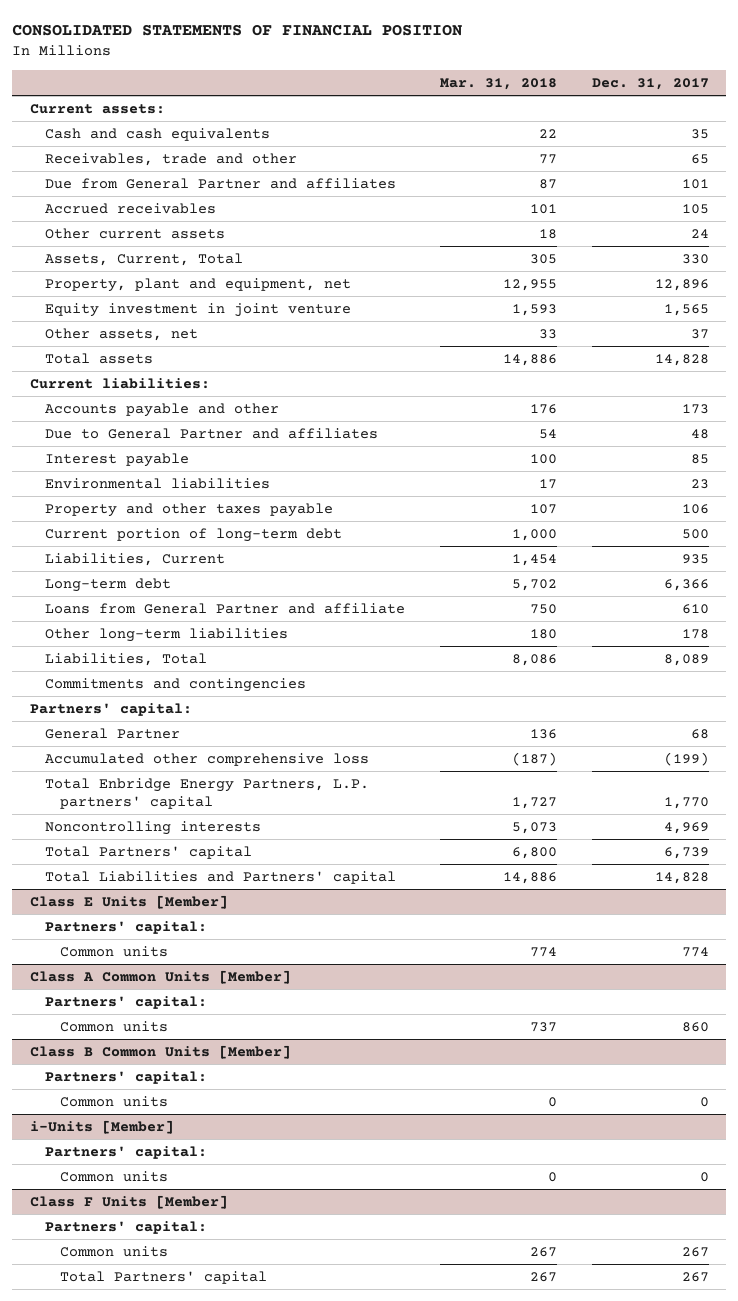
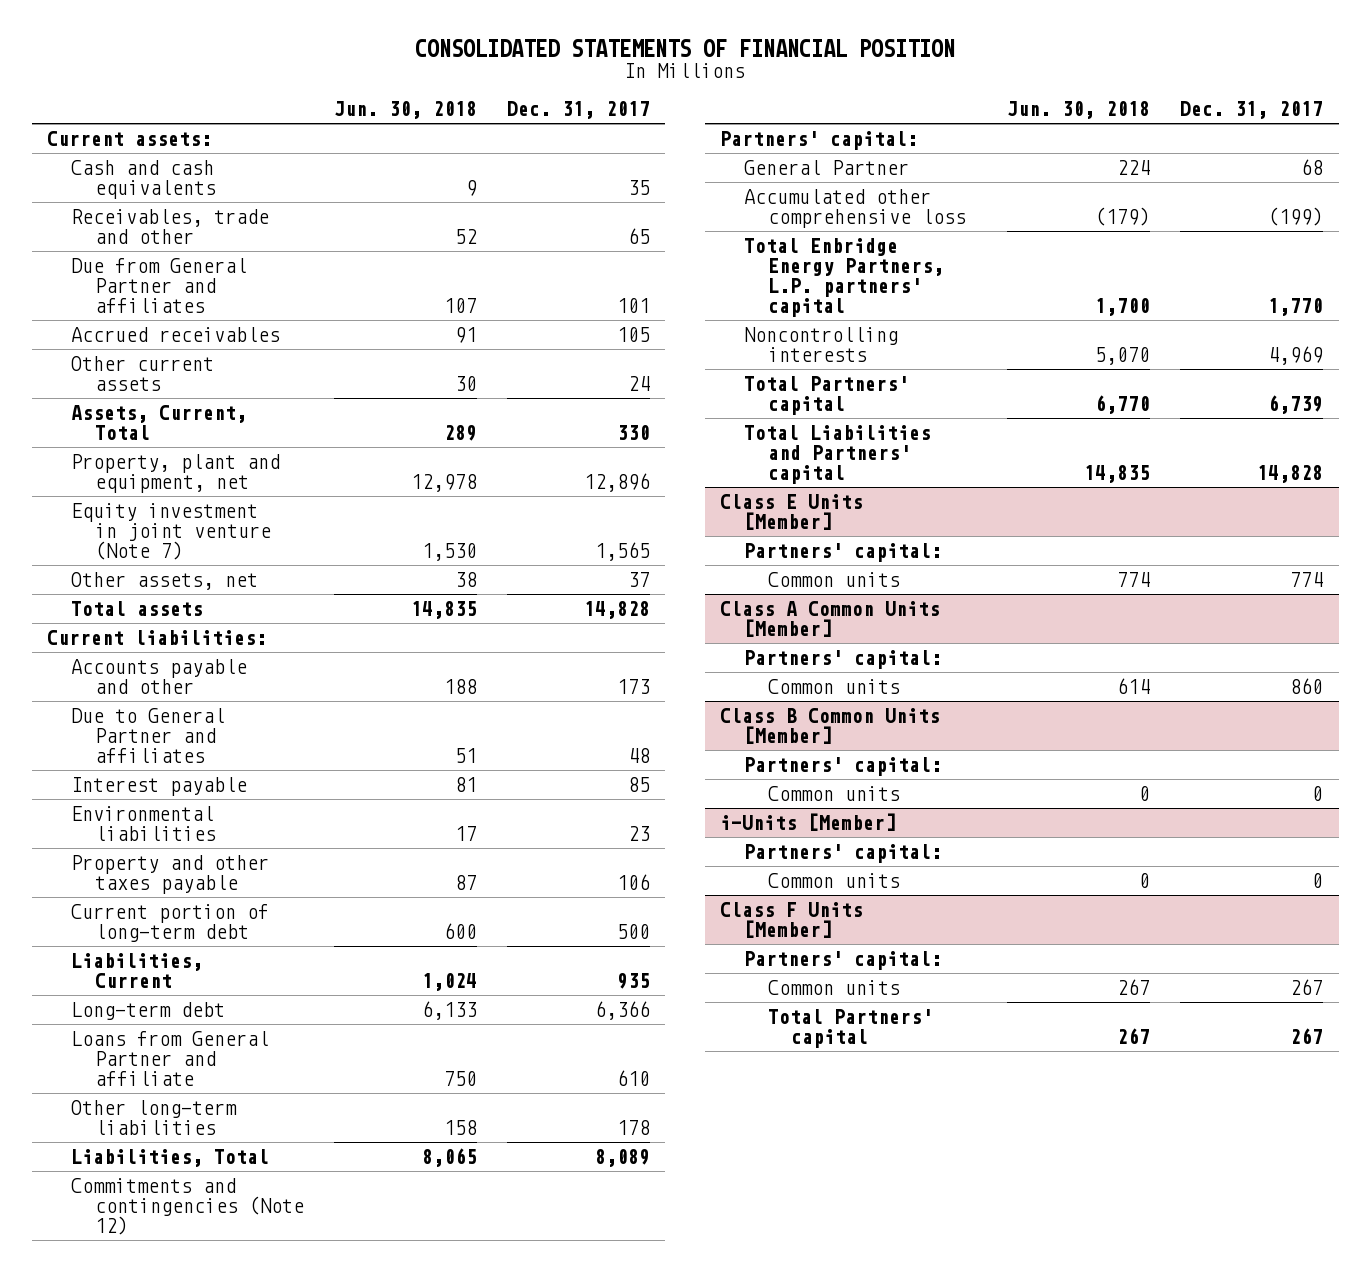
[439,78,557,91] Mar. 31, 2018 -> none
none -> [333,101,477,120] Jun. 30, 2018
[45,302,352,317] Equity investment in joint venture -> [70,502,271,560] Equity investment in joint venture (Note 7)
[45,677,307,692] Commitments and contingencies -> [70,1177,304,1235] Commitments and contingencies (Note 12)

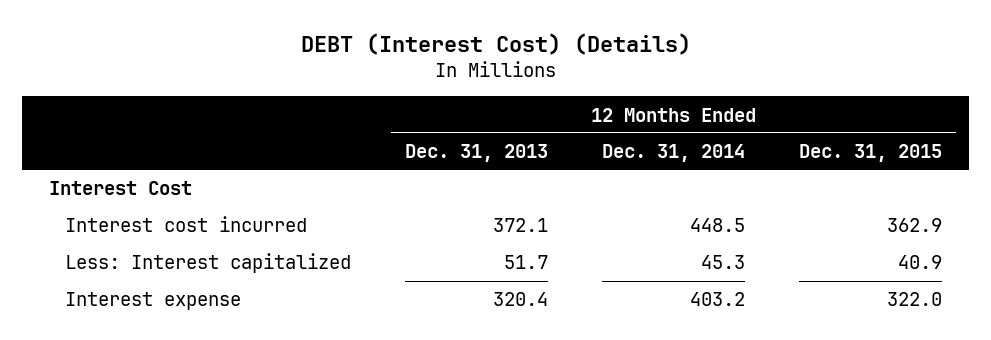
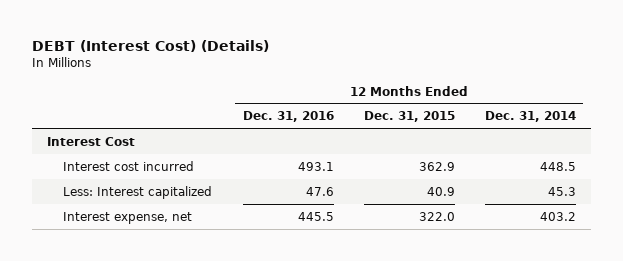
[404,144,548,163] Dec. 31, 2013 -> none
none -> [242,111,334,123] Dec. 31, 2016
[64,292,241,311] Interest expense -> [63,211,193,224] Interest expense, net

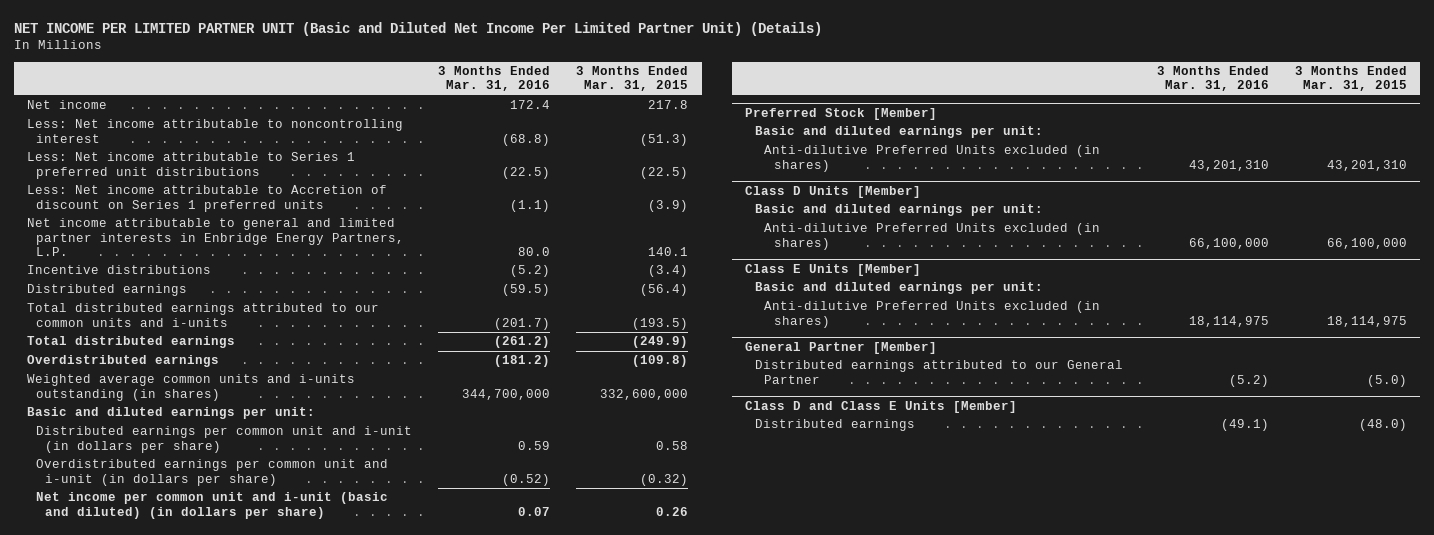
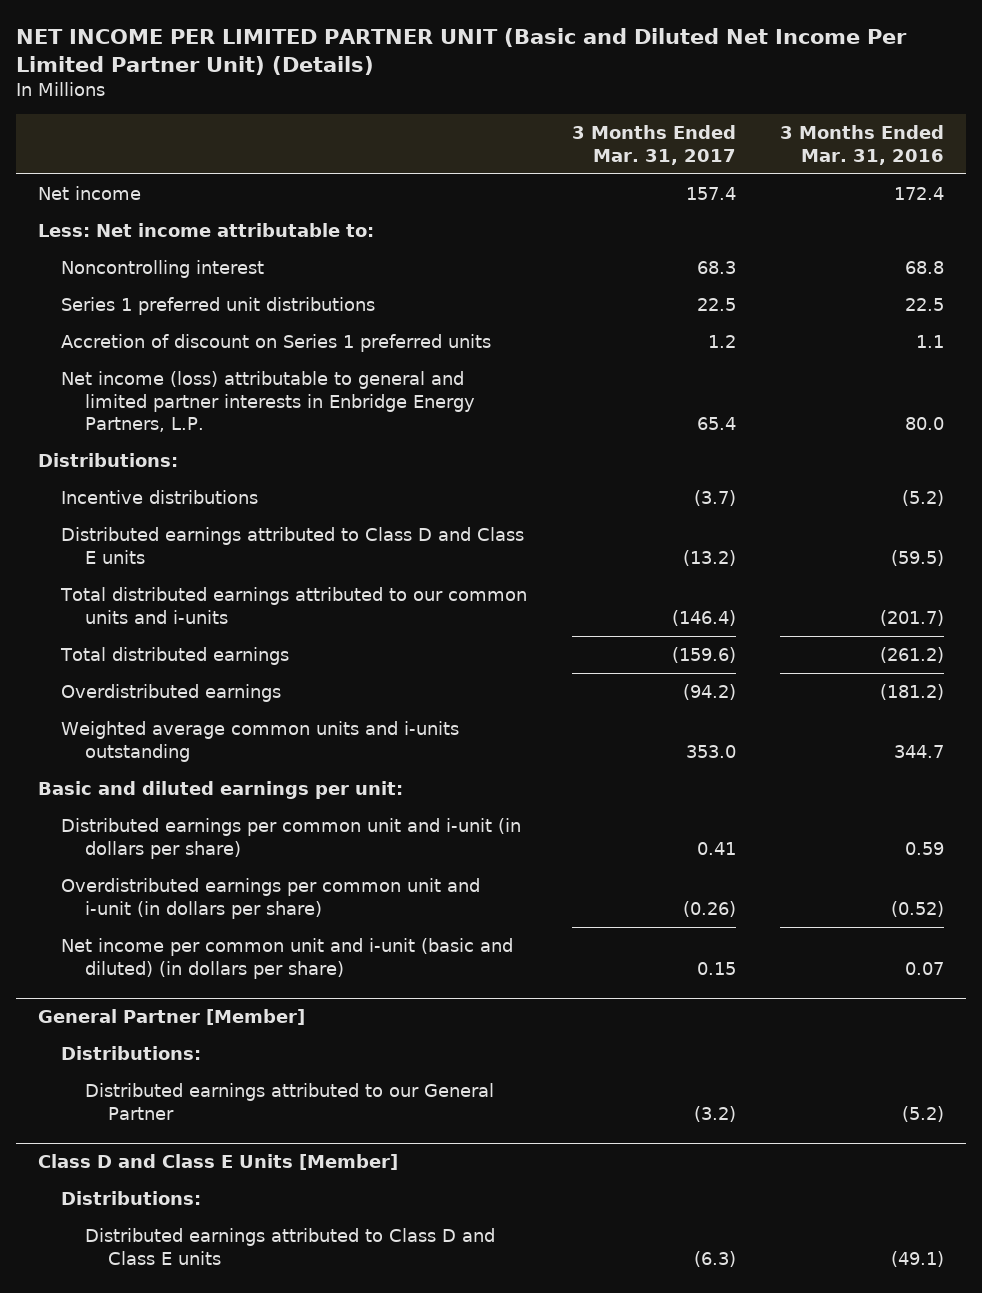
[576,65,689,92] 3 Months Ended Mar. 31, 2015 -> none
none -> [571,125,736,165] 3 Months Ended Mar. 31, 2017
none -> [37,223,374,238] Less: Net income attributable to:
[26,119,403,143] Less: Net income attributable to noncontrolling interest -> [61,260,265,279] Noncontrolling interest
[502,133,551,146] (68.8) -> [905,261,945,275] 68.8
[26,152,355,179] Less: Net income attributable to Series 1 preferred unit distributions -> [61,297,376,316] Series 1 preferred unit distributions
[502,166,551,179] (22.5) -> [905,298,945,312] 22.5
[26,185,387,212] Less: Net income attributable to Accretion of discount on Series 1 preferred units -> [61,334,492,353] Accretion of discount on Series 1 preferred units
[510,199,551,212] (1.1) -> [916,335,945,349] 1.1
[26,218,405,257] Net income attributable to general and limited partner interests in Enbridge Energy Partners, L.P. -> [61,371,475,433] Net income (loss) attributable to general and limited partner interests in Enbridge Energy Partners, L.P.
none -> [37,453,178,468] Distributions:
[26,284,187,297] Distributed earnings -> [61,527,525,564] Distributed earnings attributed to Class D and Class E units
[26,374,355,401] Weighted average common units and i-units outstanding (in shares) -> [61,721,460,762] Weighted average common units and i-units outstanding
[462,388,551,400] 344,700,000 -> [894,744,945,758] 344.7
[745,107,938,120] Preferred Stock [Member] -> none
[754,126,1043,139] Basic and diluted earnings per unit: -> none
[764,145,1101,172] Anti-dilutive Preferred Units excluded (in shares) -> none
[745,185,922,198] Class D Units [Member] -> none
[754,204,1043,217] Basic and diluted earnings per unit: -> none
[764,223,1101,250] Anti-dilutive Preferred Units excluded (in shares) -> none
[745,263,922,276] Class E Units [Member] -> none
[754,282,1043,295] Basic and diluted earnings per unit: -> none
[764,301,1101,328] Anti-dilutive Preferred Units excluded (in shares) -> none
none -> [61,1046,202,1061] Distributions:
none -> [61,1191,202,1206] Distributions:
[754,419,915,432] Distributed earnings -> [84,1228,495,1265] Distributed earnings attributed to Class D and Class E units

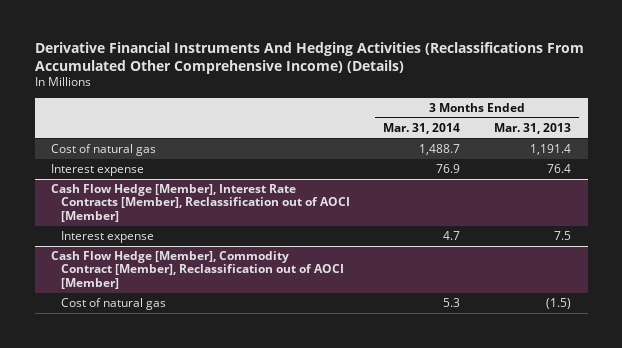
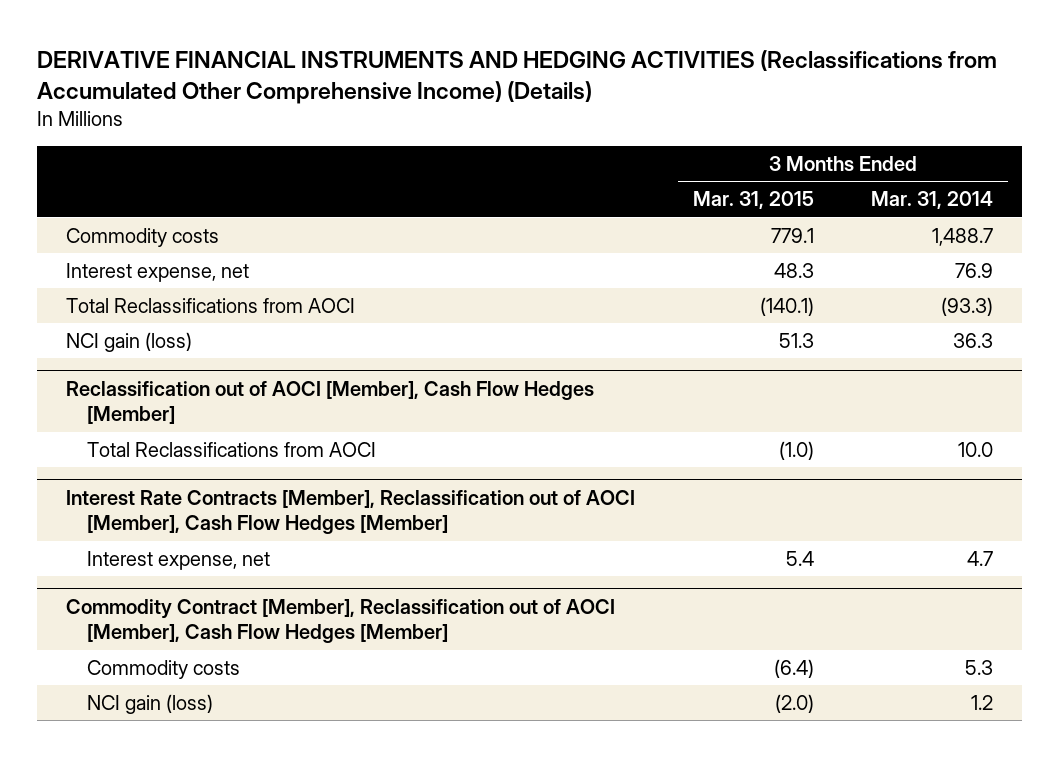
[34,41,584,74] Derivative Financial Instruments And Hedging Activities (Reclassifications From Accumulated Other Comprehensive Income) (Details) -> [37,50,998,105] DERIVATIVE FINANCIAL INSTRUMENTS AND HEDGING ACTIVITIES (Reclassifications from Accumulated Other Comprehensive Income) (Details)
[493,122,571,134] Mar. 31, 2013 -> none
none -> [692,191,814,210] Mar. 31, 2015
[51,144,157,157] Cost of natural gas -> [66,227,220,247] Commodity costs
[51,164,145,177] Interest expense -> [66,262,250,282] Interest expense, net
none -> [66,297,356,313] Total Reclassifications from AOCI
none -> [66,331,193,352] NCI gain (loss)
none -> [66,380,595,425] Reclassification out of AOCI [Member], Cash Flow Hedges [Member]
none -> [86,441,376,457] Total Reclassifications from AOCI
[51,184,350,222] Cash Flow Hedge [Member], Interest Rate Contracts [Member], Reclassification out of AOCI [Member] -> [66,489,636,535] Interest Rate Contracts [Member], Reclassification out of AOCI [Member], Cash Flow Hedges [Member]
[60,231,154,244] Interest expense -> [86,550,270,570] Interest expense, net
[51,251,344,289] Cash Flow Hedge [Member], Commodity Contract [Member], Reclassification out of AOCI [Member] -> [66,598,616,644] Commodity Contract [Member], Reclassification out of AOCI [Member], Cash Flow Hedges [Member]
[60,298,166,311] Cost of natural gas -> [86,659,240,679] Commodity costs
none -> [86,693,213,714] NCI gain (loss)

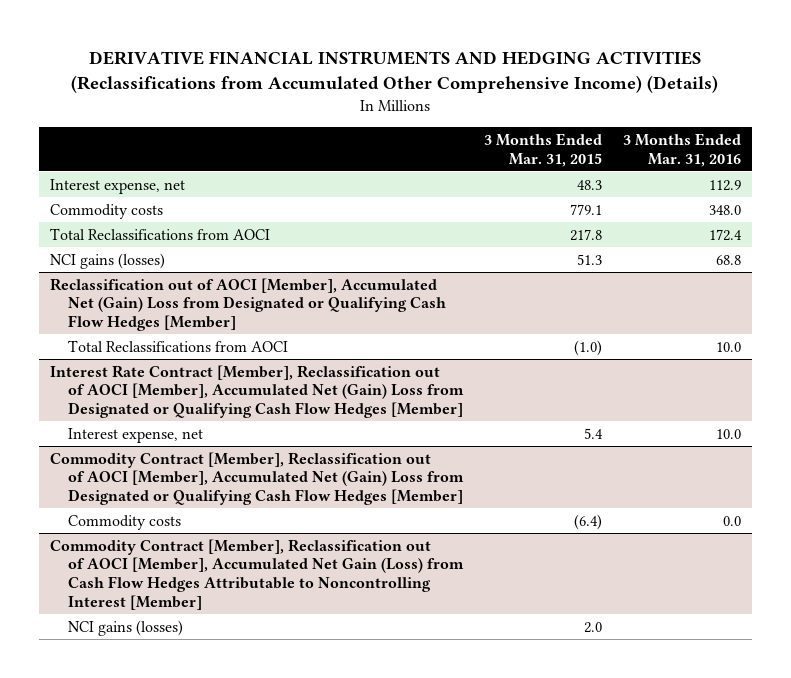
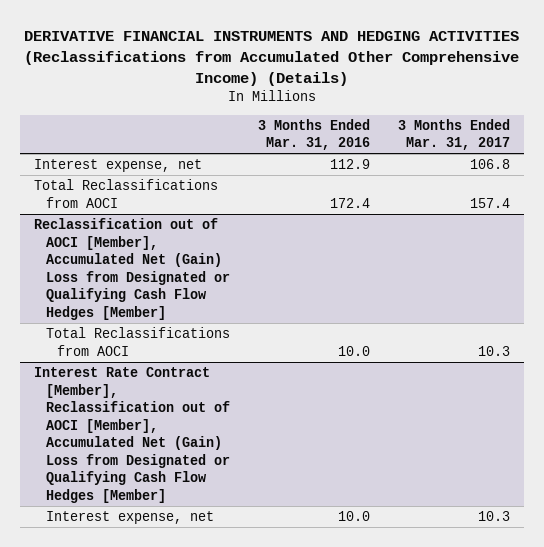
[483,132,602,167] 3 Months Ended Mar. 31, 2015 -> none
none -> [398,118,511,151] 3 Months Ended Mar. 31, 2017
[49,203,163,219] Commodity costs -> none
[49,252,165,269] NCI gains (losses) -> none
[49,451,464,505] Commodity Contract [Member], Reclassification out of AOCI [Member], Accumulated Net (Gain) Loss from Designated or Qualifying Cash Flow Hedges [Member] -> none
[67,514,181,530] Commodity costs -> none
[49,538,464,610] Commodity Contract [Member], Reclassification out of AOCI [Member], Accumulated Net Gain (Loss) from Cash Flow Hedges Attributable to Noncontrolling Interest [Member] -> none
[67,619,183,636] NCI gains (losses) -> none

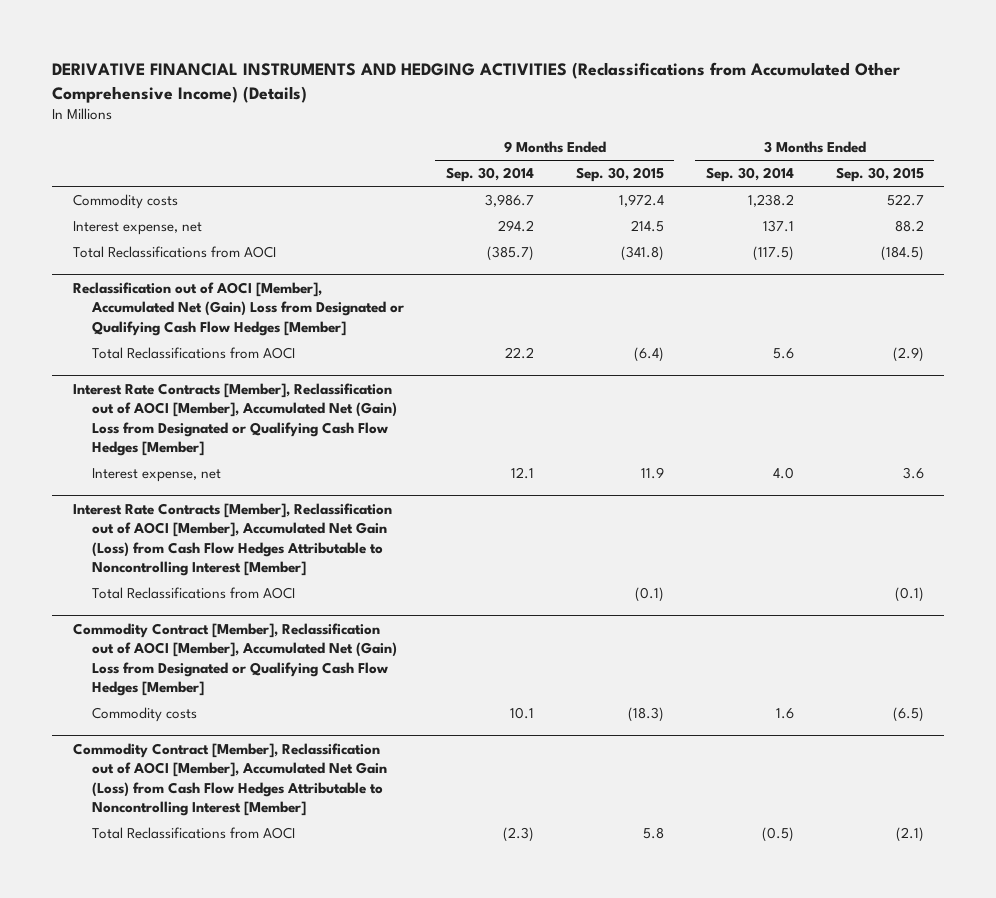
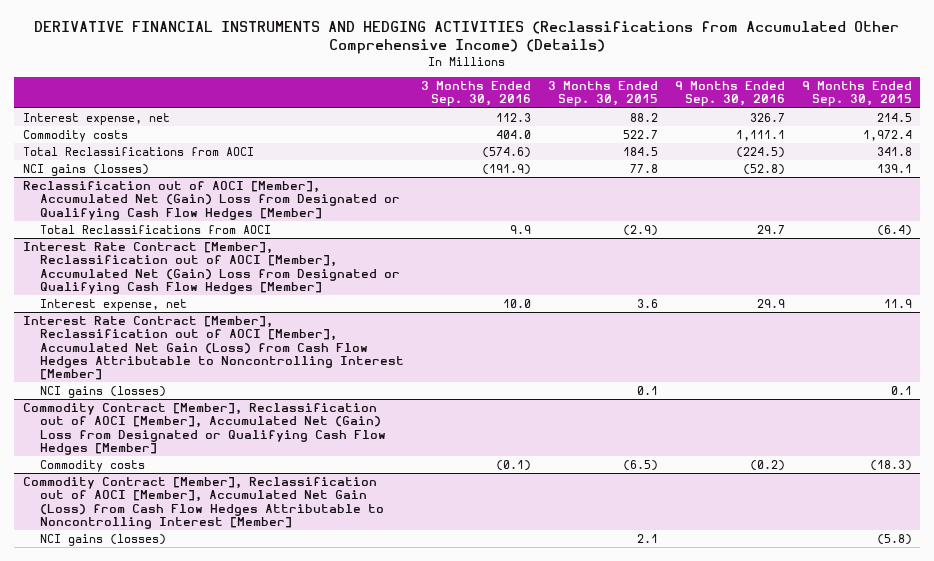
[445,167,534,183] Sep. 30, 2014 -> none
[705,167,794,183] Sep. 30, 2014 -> none
none -> [420,81,531,107] 3 Months Ended Sep. 30, 2016
none -> [674,81,785,107] 9 Months Ended Sep. 30, 2016
[72,194,178,210] Commodity costs -> [22,129,128,142] Commodity costs
[620,246,664,262] (341.8) -> [876,146,912,156] 341.8
[880,246,924,262] (184.5) -> [622,146,658,156] 184.5
none -> [22,163,149,176] NCI gains (losses)
[72,382,398,456] Interest Rate Contracts [Member], Reclassification out of AOCI [Member], Accumulated Net (Gain) Loss from Designated or Qualifying Cash Flow Hedges [Member] -> [22,241,401,295] Interest Rate Contract [Member], Reclassification out of AOCI [Member], Accumulated Net (Gain) Loss from Designated or Qualifying Cash Flow Hedges [Member]
[92,587,296,600] Total Reclassifications from AOCI -> none
[72,502,392,576] Interest Rate Contracts [Member], Reclassification out of AOCI [Member], Accumulated Net Gain (Loss) from Cash Flow Hedges Attributable to Noncontrolling Interest [Member] -> [22,315,405,381] Interest Rate Contract [Member], Reclassification out of AOCI [Member], Accumulated Net Gain (Loss) from Cash Flow Hedges Attributable to Noncontrolling Interest [Member]
none -> [40,385,167,398] NCI gains (losses)
[92,827,296,840] Total Reclassifications from AOCI -> none
none -> [40,533,167,546] NCI gains (losses)

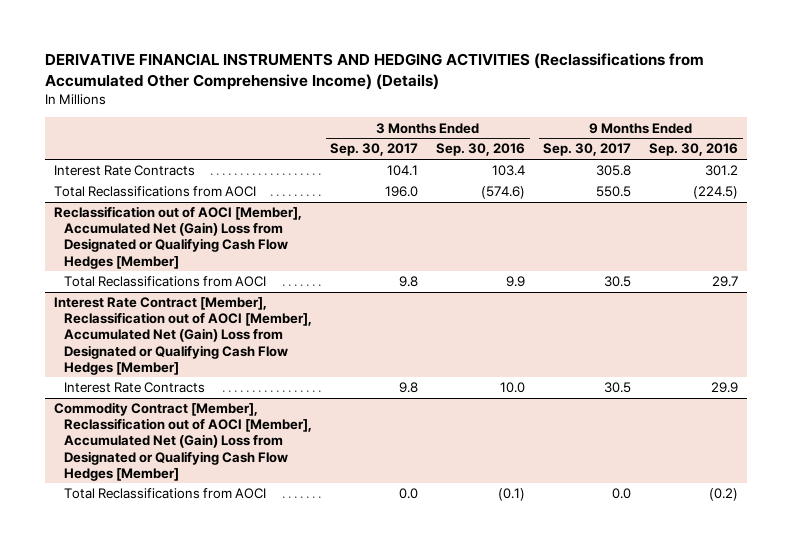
[547,81,658,107] 3 Months Ended Sep. 30, 2015 -> none
[801,81,912,107] 9 Months Ended Sep. 30, 2015 -> none
none -> [330,143,419,157] Sep. 30, 2017
none -> [543,143,632,157] Sep. 30, 2017
[22,129,128,142] Commodity costs -> none
[22,112,170,125] Interest expense, net -> [53,165,195,177] Interest Rate Contracts
[495,112,531,122] 112.3 -> [492,165,526,177] 103.4
[749,112,785,122] 326.7 -> [705,165,739,177] 301.2
[22,163,149,176] NCI gains (losses) -> none
[22,315,405,381] Interest Rate Contract [Member], Reclassification out of AOCI [Member], Accumulated Net Gain (Loss) from Cash Flow Hedges Attributable to Noncontrolling Interest [Member] -> none
[40,385,167,398] NCI gains (losses) -> none
[40,298,188,311] Interest expense, net -> [64,382,206,394] Interest Rate Contracts
[40,459,146,472] Commodity costs -> none
[22,476,385,530] Commodity Contract [Member], Reclassification out of AOCI [Member], Accumulated Net Gain (Loss) from Cash Flow Hedges Attributable to Noncontrolling Interest [Member] -> none
[40,533,167,546] NCI gains (losses) -> none
none -> [64,488,267,500] Total Reclassifications from AOCI

